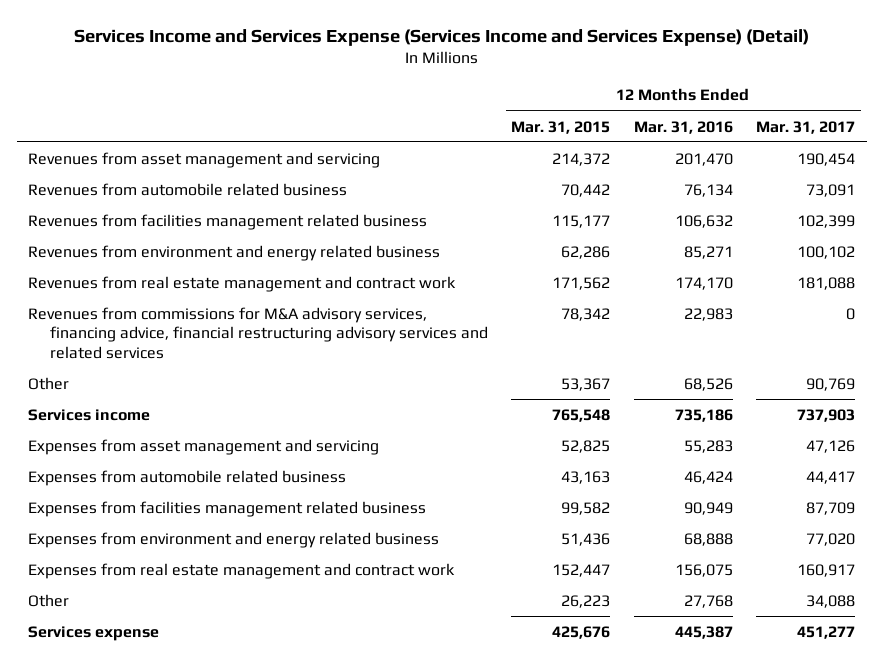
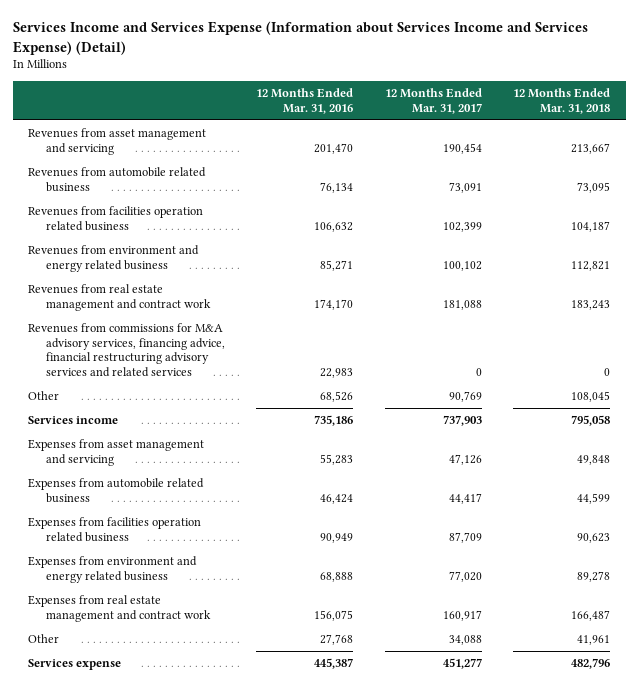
[73,28,809,46] Services Income and Services Expense (Services Income and Services Expense) (Detail) -> [12,21,588,55] Services Income and Services Expense (Information about Services Income and Services Expense) (Detail)
[511,120,611,134] Mar. 31, 2015 -> none
none -> [513,88,611,114] 12 Months Ended Mar. 31, 2018
[28,213,428,230] Revenues from facilities management related business -> [28,206,204,231] Revenues from facilities operation related business
[28,500,427,517] Expenses from facilities management related business -> [28,517,202,542] Expenses from facilities operation related business

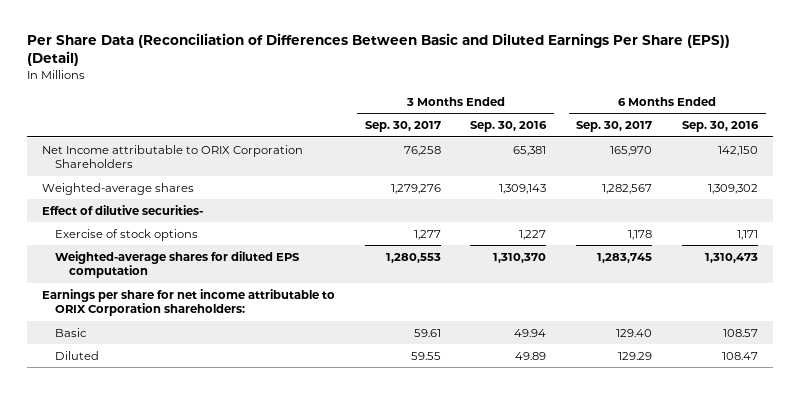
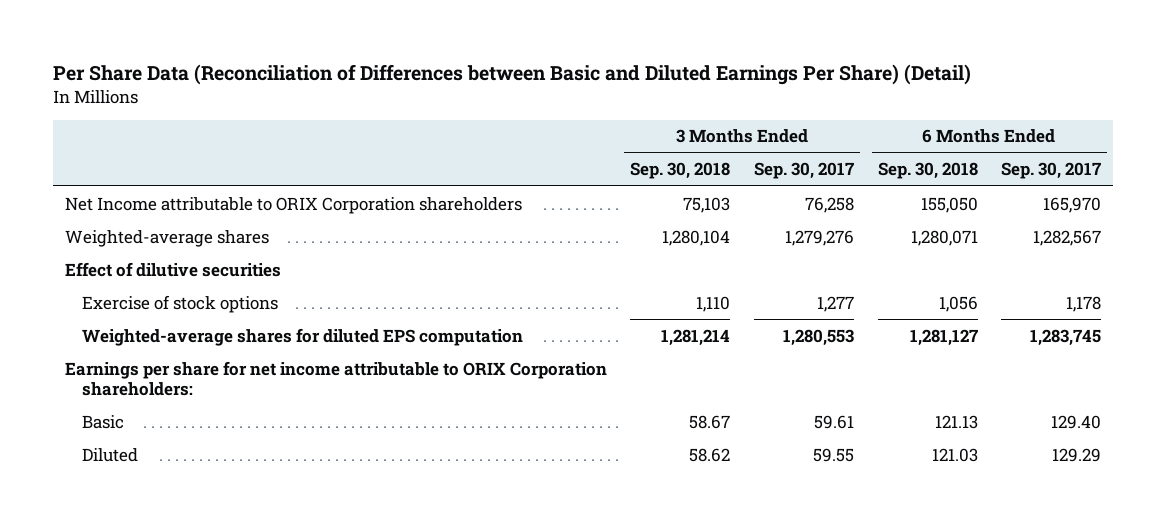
[26,32,730,66] Per Share Data (Reconciliation of Differences Between Basic and Diluted Earnings Per Share (EPS)) (Detail) -> [53,63,972,85] Per Share Data (Reconciliation of Differences between Basic and Diluted Earnings Per Share) (Detail)
[470,121,548,133] Sep. 30, 2016 -> none
[682,121,760,133] Sep. 30, 2016 -> none
none -> [630,162,731,180] Sep. 30, 2018
none -> [877,162,978,180] Sep. 30, 2018
[41,144,303,169] Net Income attributable to ORIX Corporation Shareholders -> [64,196,522,214] Net Income attributable to ORIX Corporation shareholders
[41,204,203,215] Effect of dilutive securities- -> [64,261,281,277] Effect of dilutive securities

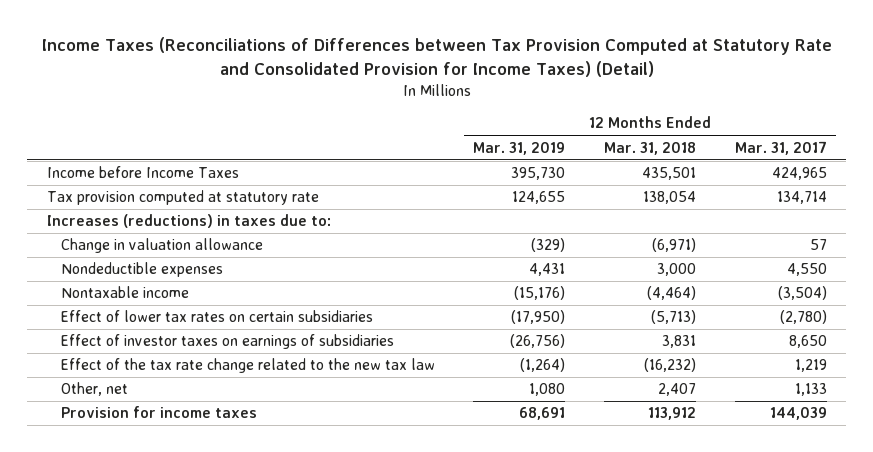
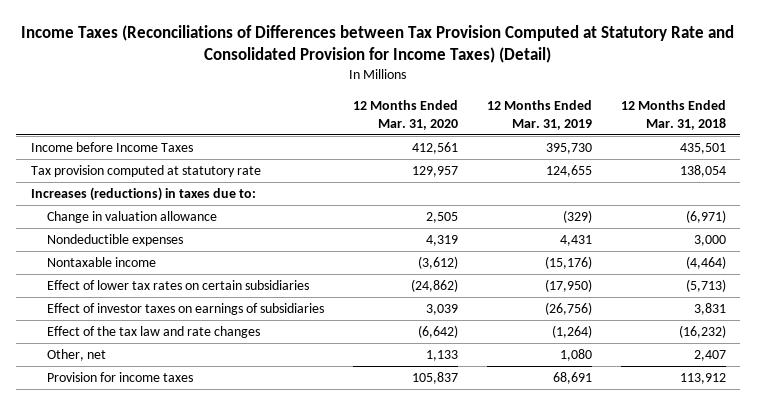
[734,140,827,155] Mar. 31, 2017 -> none
none -> [353,99,459,130] 12 Months Ended Mar. 31, 2020
[60,358,435,374] Effect of the tax rate change related to the new tax law -> [47,326,261,339] Effect of the tax law and rate changes

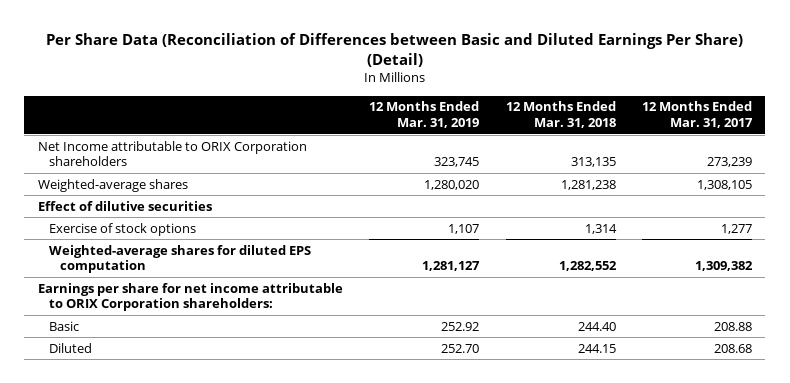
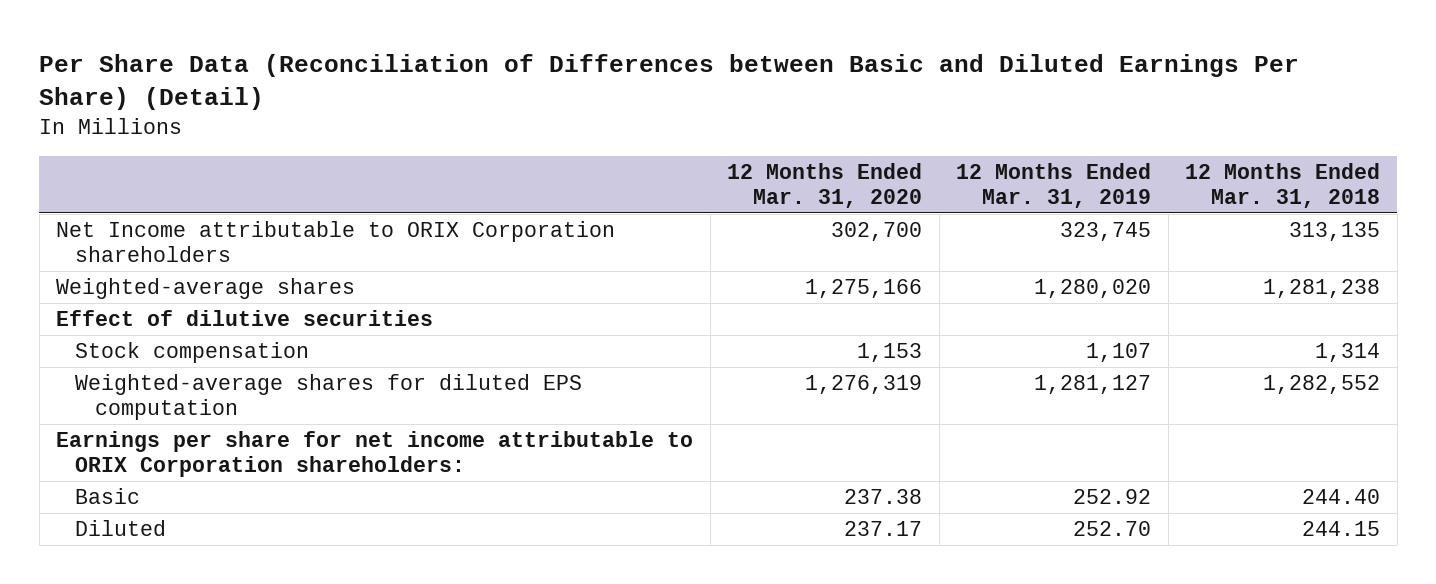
[642,101,754,128] 12 Months Ended Mar. 31, 2017 -> none
none -> [727,162,923,208] 12 Months Ended Mar. 31, 2020
[48,222,196,236] Exercise of stock options -> [75,342,310,364] Stock compensation

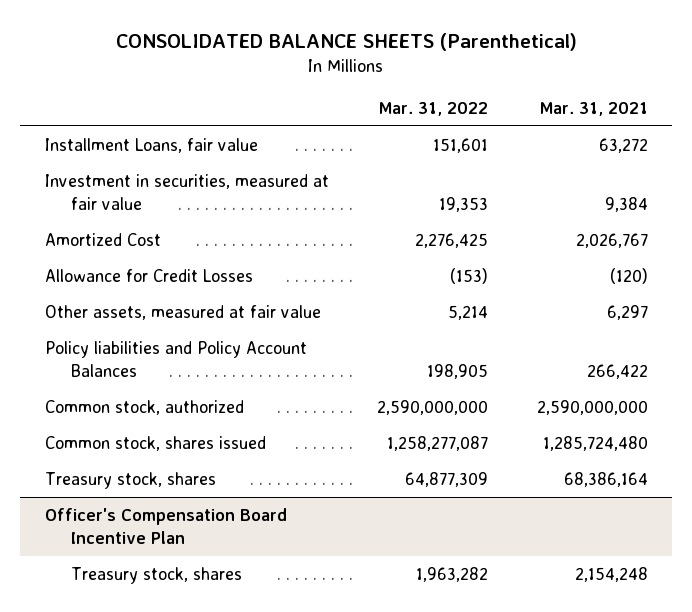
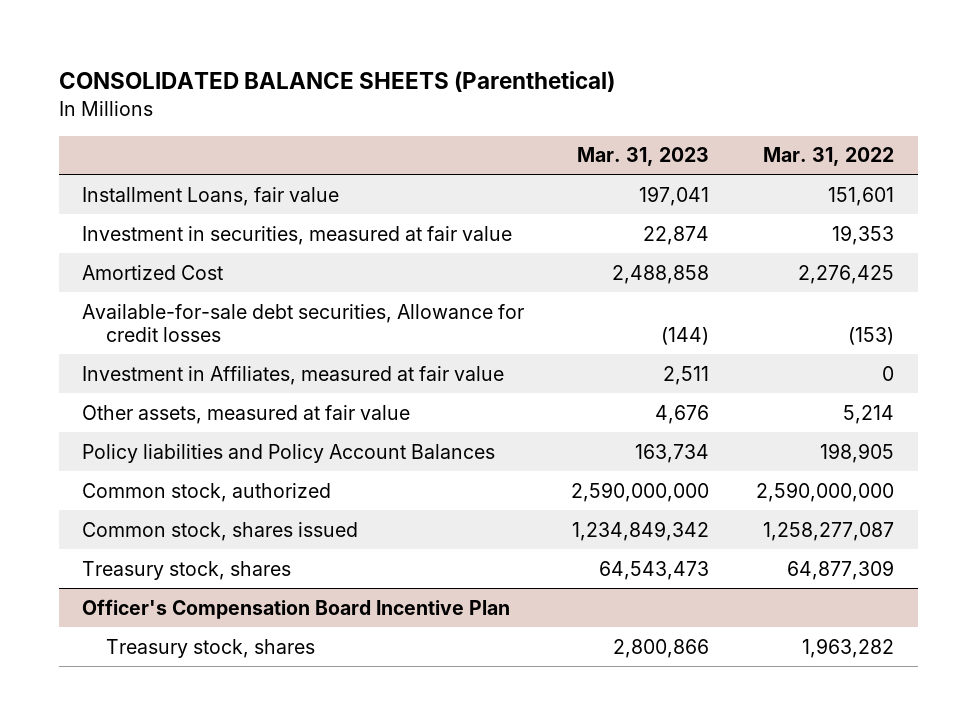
[539,101,648,116] Mar. 31, 2021 -> none
none -> [577,147,710,167] Mar. 31, 2023
[44,269,253,283] Allowance for Credit Losses -> [82,303,525,342] Available-for-sale debt securities, Allowance for credit losses
none -> [82,365,505,385] Investment in Affiliates, measured at fair value

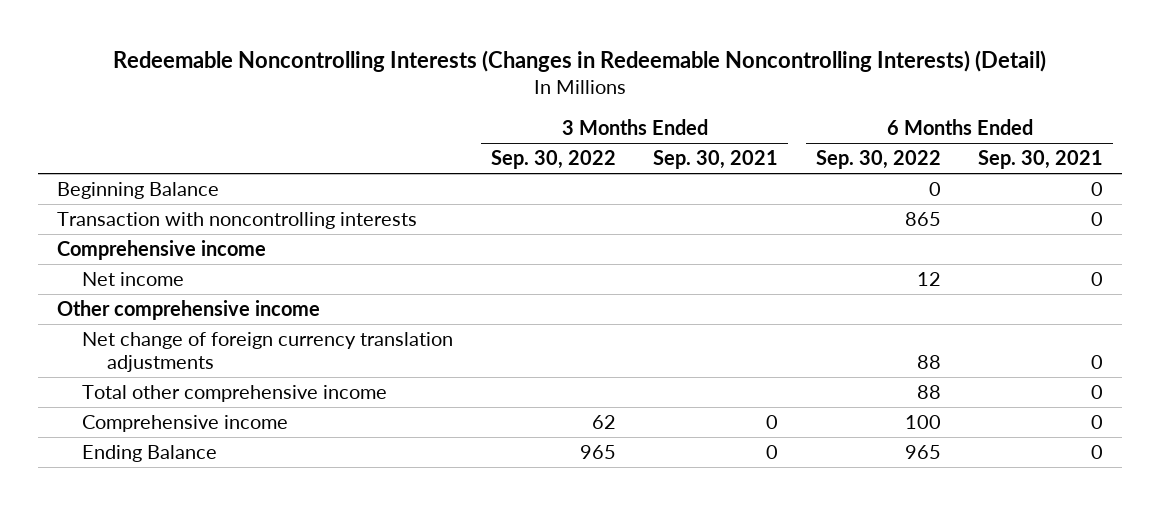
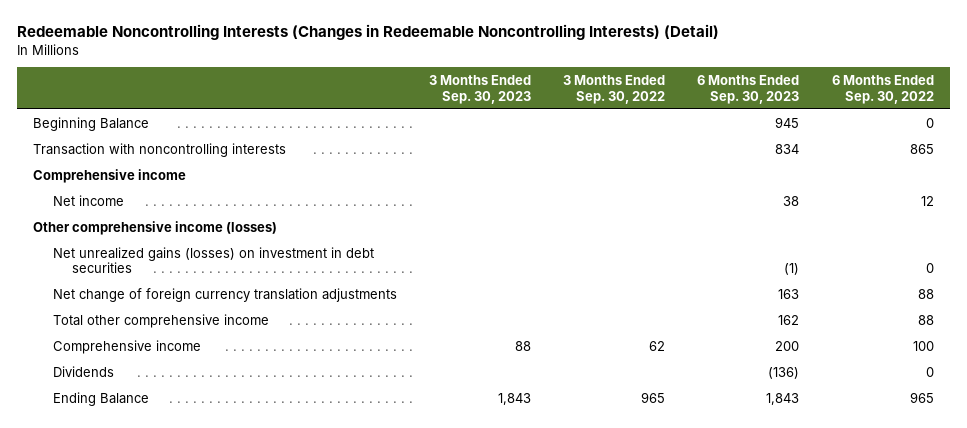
[653,150,779,170] Sep. 30, 2021 -> none
[978,150,1104,170] Sep. 30, 2021 -> none
none -> [428,74,531,104] 3 Months Ended Sep. 30, 2023
none -> [697,74,800,104] 6 Months Ended Sep. 30, 2023
[57,299,321,320] Other comprehensive income -> [33,220,278,235] Other comprehensive income (losses)
none -> [52,246,374,274] Net unrealized gains (losses) on investment in debt securities
none -> [52,365,114,377] Dividends

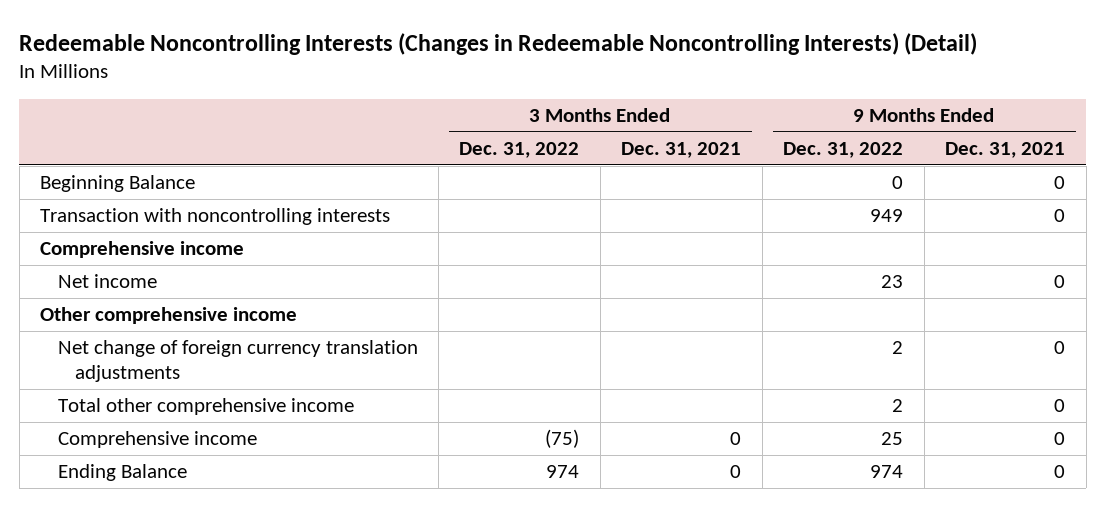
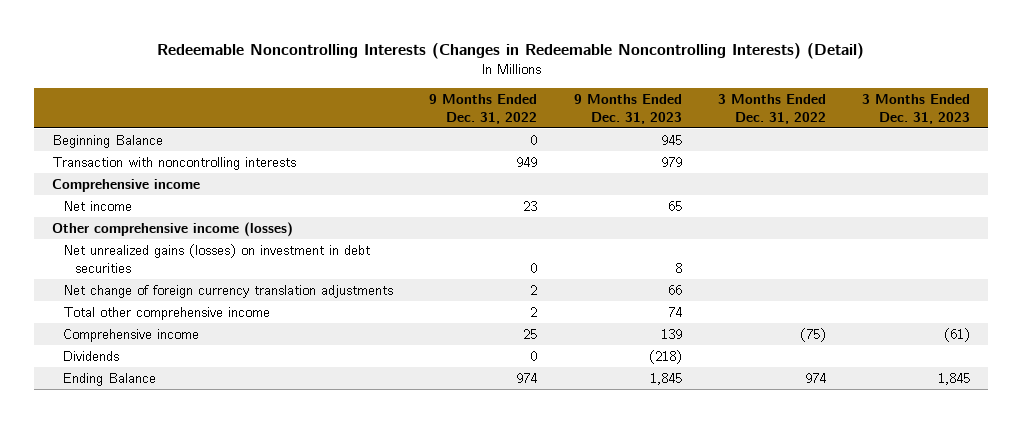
[621,141,742,158] Dec. 31, 2021 -> none
[945,141,1066,158] Dec. 31, 2021 -> none
none -> [573,93,682,124] 9 Months Ended Dec. 31, 2023
none -> [862,93,971,124] 3 Months Ended Dec. 31, 2023
[40,307,298,325] Other comprehensive income -> [51,221,293,237] Other comprehensive income (losses)
none -> [63,243,371,273] Net unrealized gains (losses) on investment in debt securities
none -> [63,350,120,361] Dividends

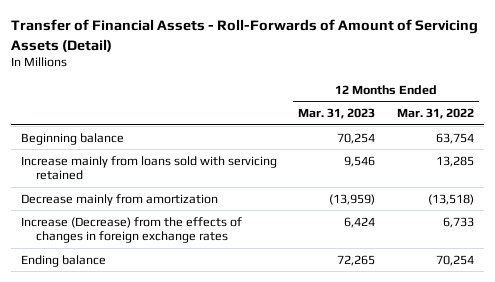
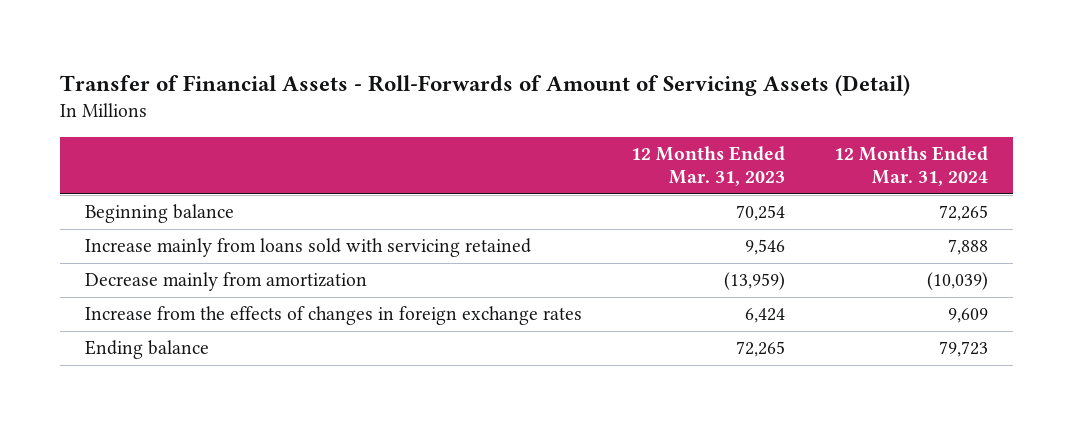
[396,108,474,120] Mar. 31, 2022 -> none
none -> [834,146,989,187] 12 Months Ended Mar. 31, 2024
[21,216,243,244] Increase (Decrease) from the effects of changes in foreign exchange rates -> [84,306,582,326] Increase from the effects of changes in foreign exchange rates

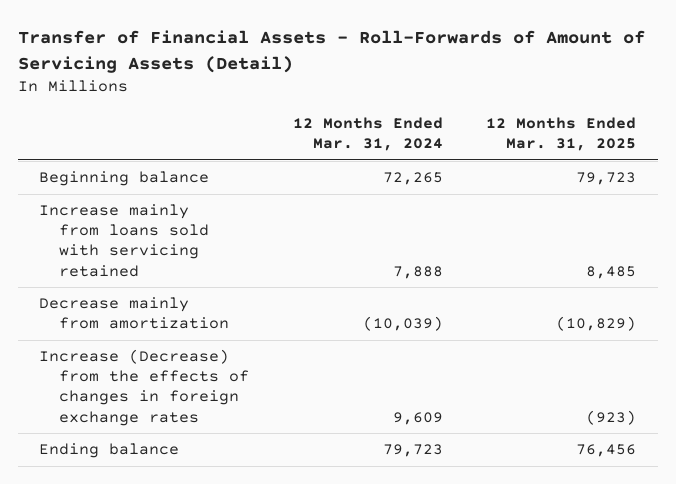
[631,146,786,187] 12 Months Ended Mar. 31, 2023 -> none
none -> [486,117,637,152] 12 Months Ended Mar. 31, 2025
[84,306,582,326] Increase from the effects of changes in foreign exchange rates -> [39,349,250,426] Increase (Decrease) from the effects of changes in foreign exchange rates

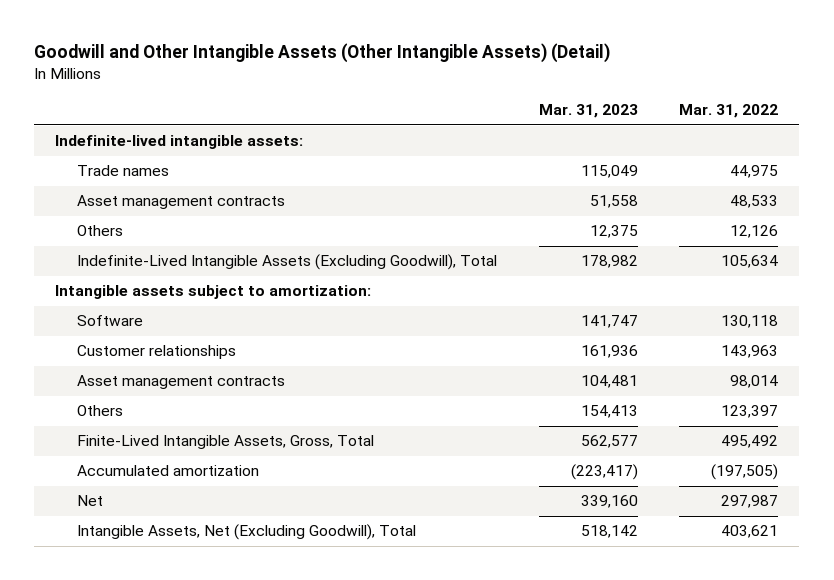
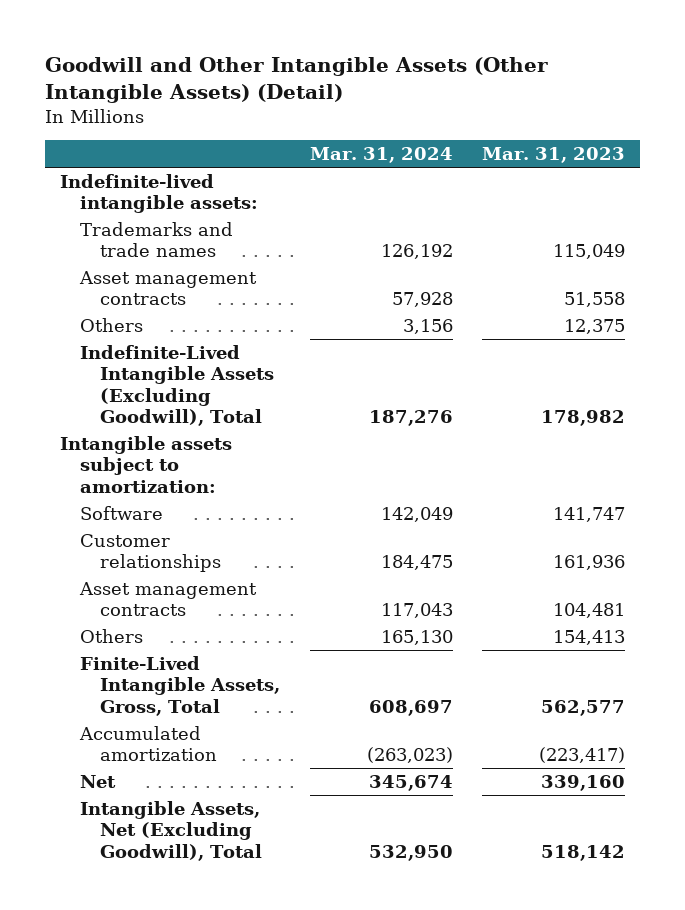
[679,104,779,119] Mar. 31, 2022 -> none
none -> [309,147,453,164] Mar. 31, 2024
[76,165,169,177] Trade names -> [80,221,234,258] Trademarks and trade names

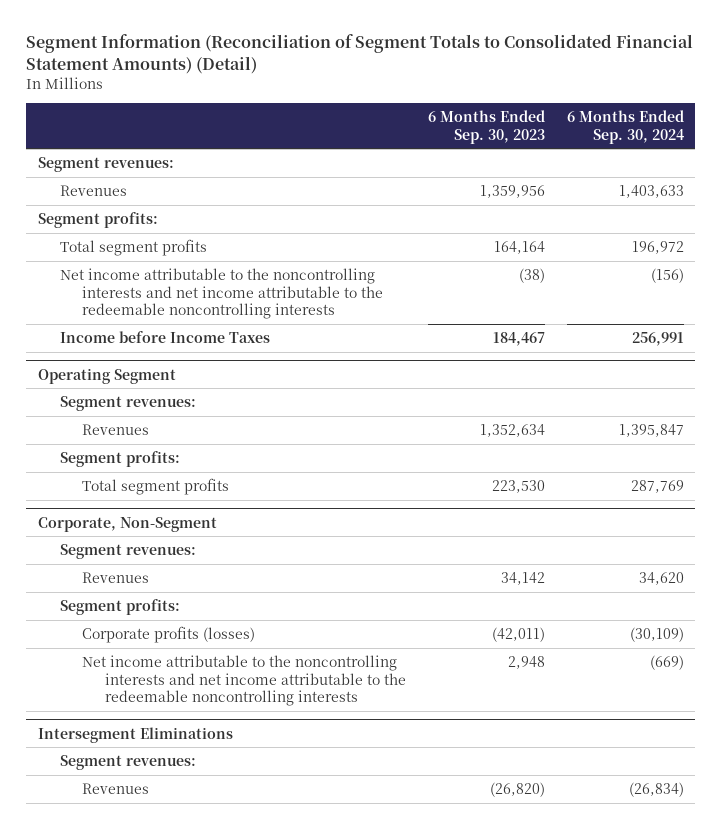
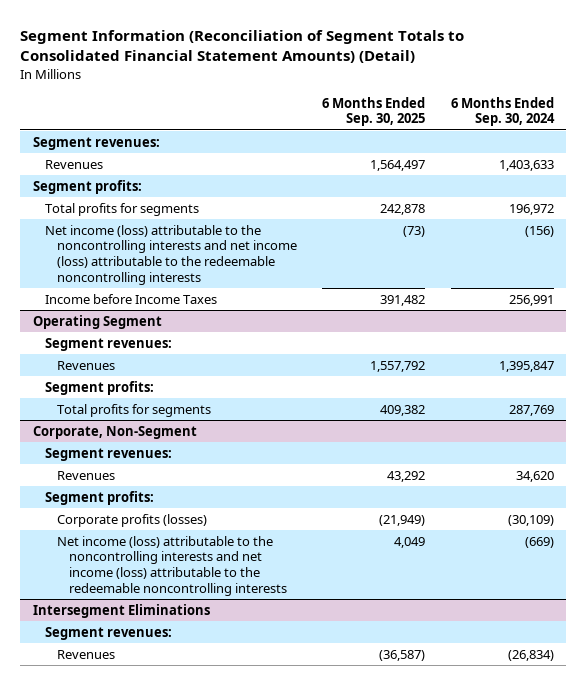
[427,109,545,144] 6 Months Ended Sep. 30, 2023 -> none
none -> [322,96,426,127] 6 Months Ended Sep. 30, 2025
[59,238,207,256] Total segment profits -> [44,202,199,216] Total profits for segments
[59,267,384,320] Net income attributable to the noncontrolling interests and net income attributable to the redeemable noncontrolling interests -> [44,224,298,285] Net income (loss) attributable to the noncontrolling interests and net income (loss) attributable to the redeemable noncontrolling interests
[82,477,230,495] Total segment profits -> [57,403,212,417] Total profits for segments
[82,654,406,707] Net income attributable to the noncontrolling interests and net income attributable to the redeemable noncontrolling interests -> [57,535,288,596] Net income (loss) attributable to the noncontrolling interests and net income (loss) attributable to the redeemable noncontrolling interests

